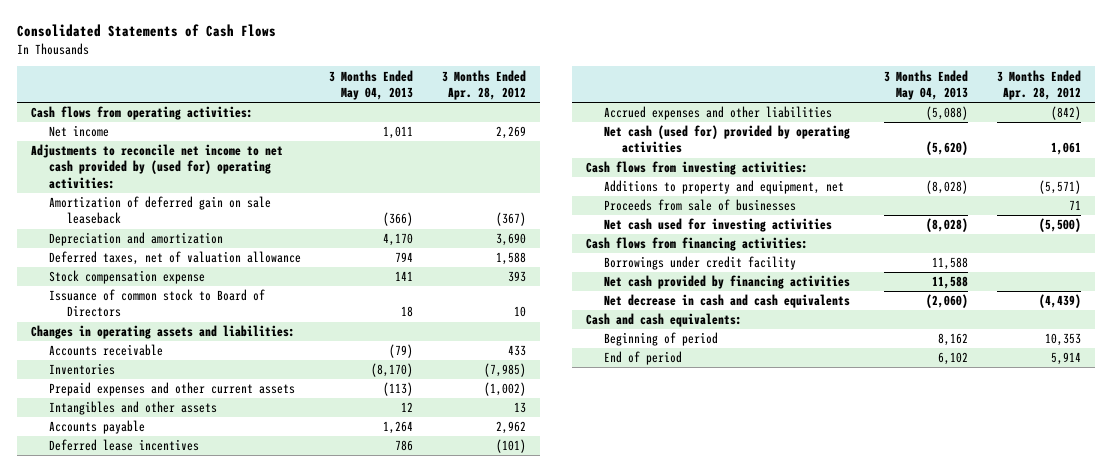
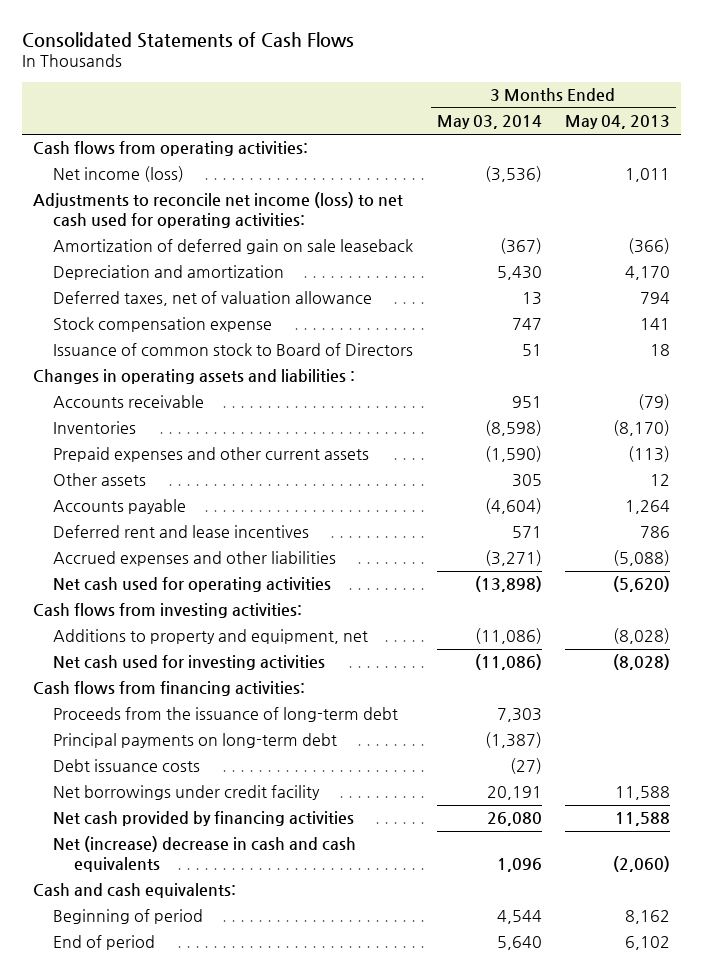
[441,69,526,100] 3 Months Ended Apr. 28, 2012 -> none
none -> [436,115,542,130] May 03, 2014
[48,125,109,138] Net income -> [53,166,185,183] Net income (loss)
[30,144,283,189] Adjustments to reconcile net income to net cash provided by (used for) operating activities: -> [33,192,404,228] Adjustments to reconcile net income (loss) to net cash used for operating activities:
[30,325,295,340] Changes in operating assets and liabilities: -> [33,369,356,385] Changes in operating assets and liabilities :
[48,401,217,416] Intangibles and other assets -> [53,473,147,487] Other assets
[48,439,199,452] Deferred lease incentives -> [53,525,310,539] Deferred rent and lease incentives
[604,125,851,154] Net cash (used for) provided by operating activities -> [53,577,332,593] Net cash used for operating activities
[604,199,797,212] Proceeds from sale of businesses -> none
none -> [53,707,399,723] Proceeds from the issuance of long-term debt
none -> [53,733,338,749] Principal payments on long-term debt
none -> [53,759,201,773] Debt issuance costs
[604,256,797,271] Borrowings under credit facility -> [53,785,321,801] Net borrowings under credit facility
[604,294,851,309] Net decrease in cash and cash equivalents -> [53,836,357,872] Net (increase) decrease in cash and cash equivalents

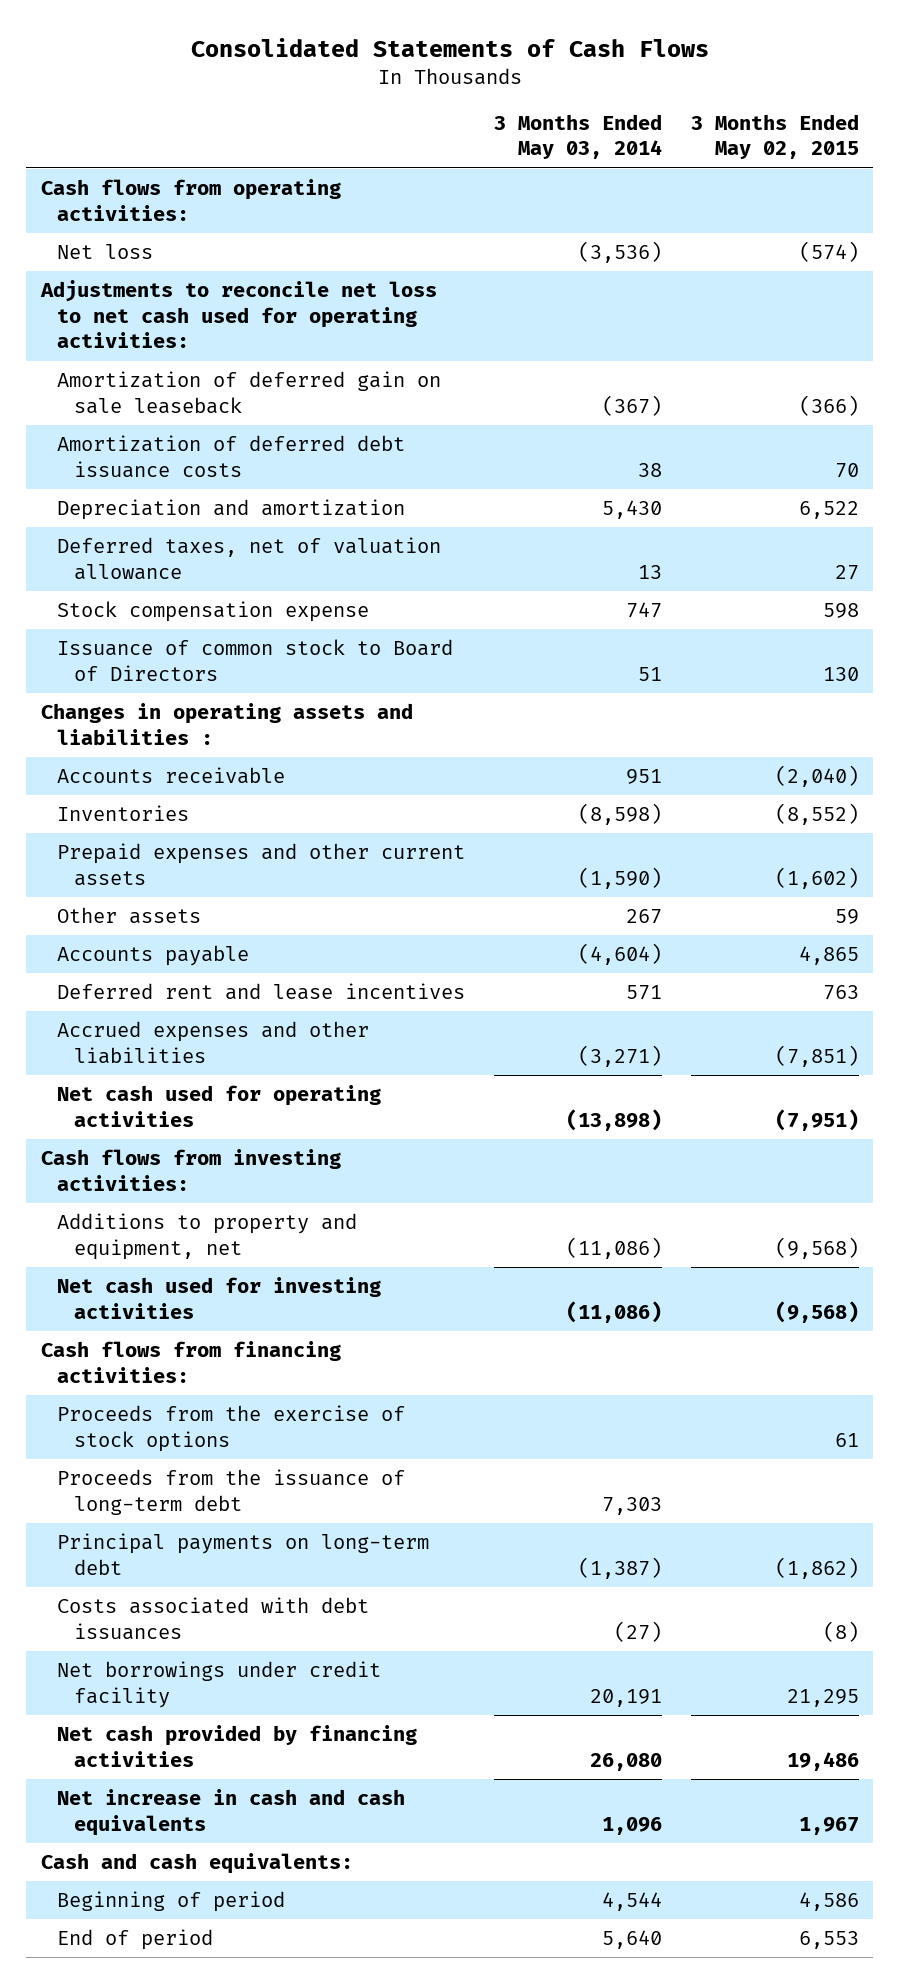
[564,115,670,130] May 04, 2013 -> none
none -> [690,113,859,160] 3 Months Ended May 02, 2015
[53,166,185,183] Net income (loss) -> [57,244,154,260] Net loss
[33,192,404,228] Adjustments to reconcile net income (loss) to net cash used for operating activities: -> [39,280,437,349] Adjustments to reconcile net loss to net cash used for operating activities:
none -> [57,435,406,478] Amortization of deferred debt issuance costs
[511,474,542,488] 305 -> [625,909,662,925] 267
none -> [57,1405,406,1452] Proceeds from the exercise of stock options
[53,759,201,773] Debt issuance costs -> [57,1597,370,1640] Costs associated with debt issuances
[53,836,357,872] Net (increase) decrease in cash and cash equivalents -> [57,1789,406,1836] Net increase in cash and cash equivalents

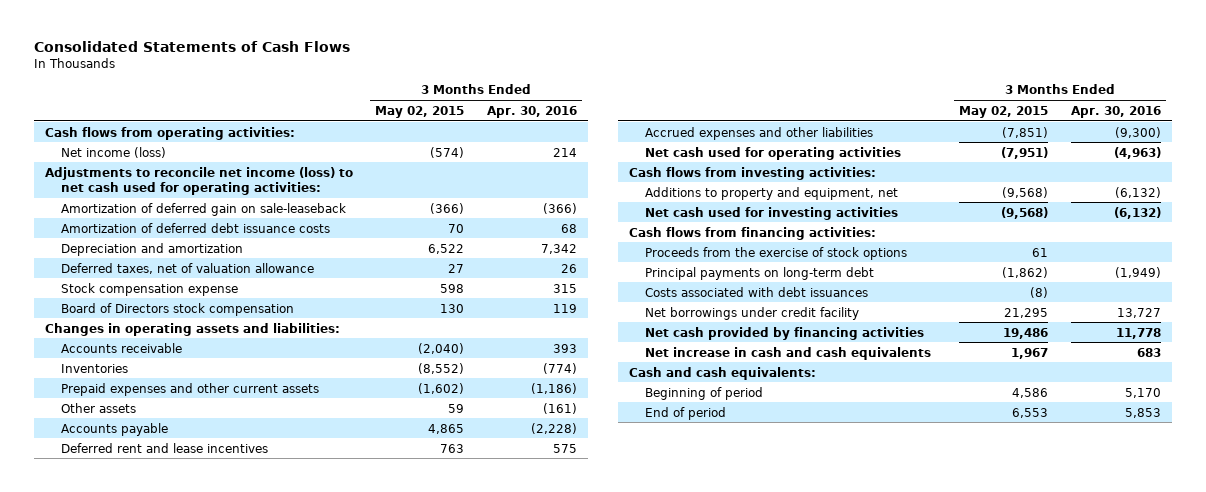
[493,113,662,160] 3 Months Ended May 03, 2014 -> none
none -> [486,105,577,118] Apr. 30, 2016
[57,244,154,260] Net loss -> [61,146,167,158] Net income (loss)
[39,280,437,349] Adjustments to reconcile net loss to net cash used for operating activities: -> [44,166,353,195] Adjustments to reconcile net income (loss) to net cash used for operating activities:
[57,371,442,414] Amortization of deferred gain on sale leaseback -> [61,202,347,216] Amortization of deferred gain on sale-leaseback
[57,639,454,681] Issuance of common stock to Board of Directors -> [61,302,295,316] Board of Directors stock compensation
[40,703,413,745] Changes in operating assets and liabilities : -> [44,322,340,336] Changes in operating assets and liabilities:
[57,1469,406,1515] Proceeds from the issuance of long-term debt -> none

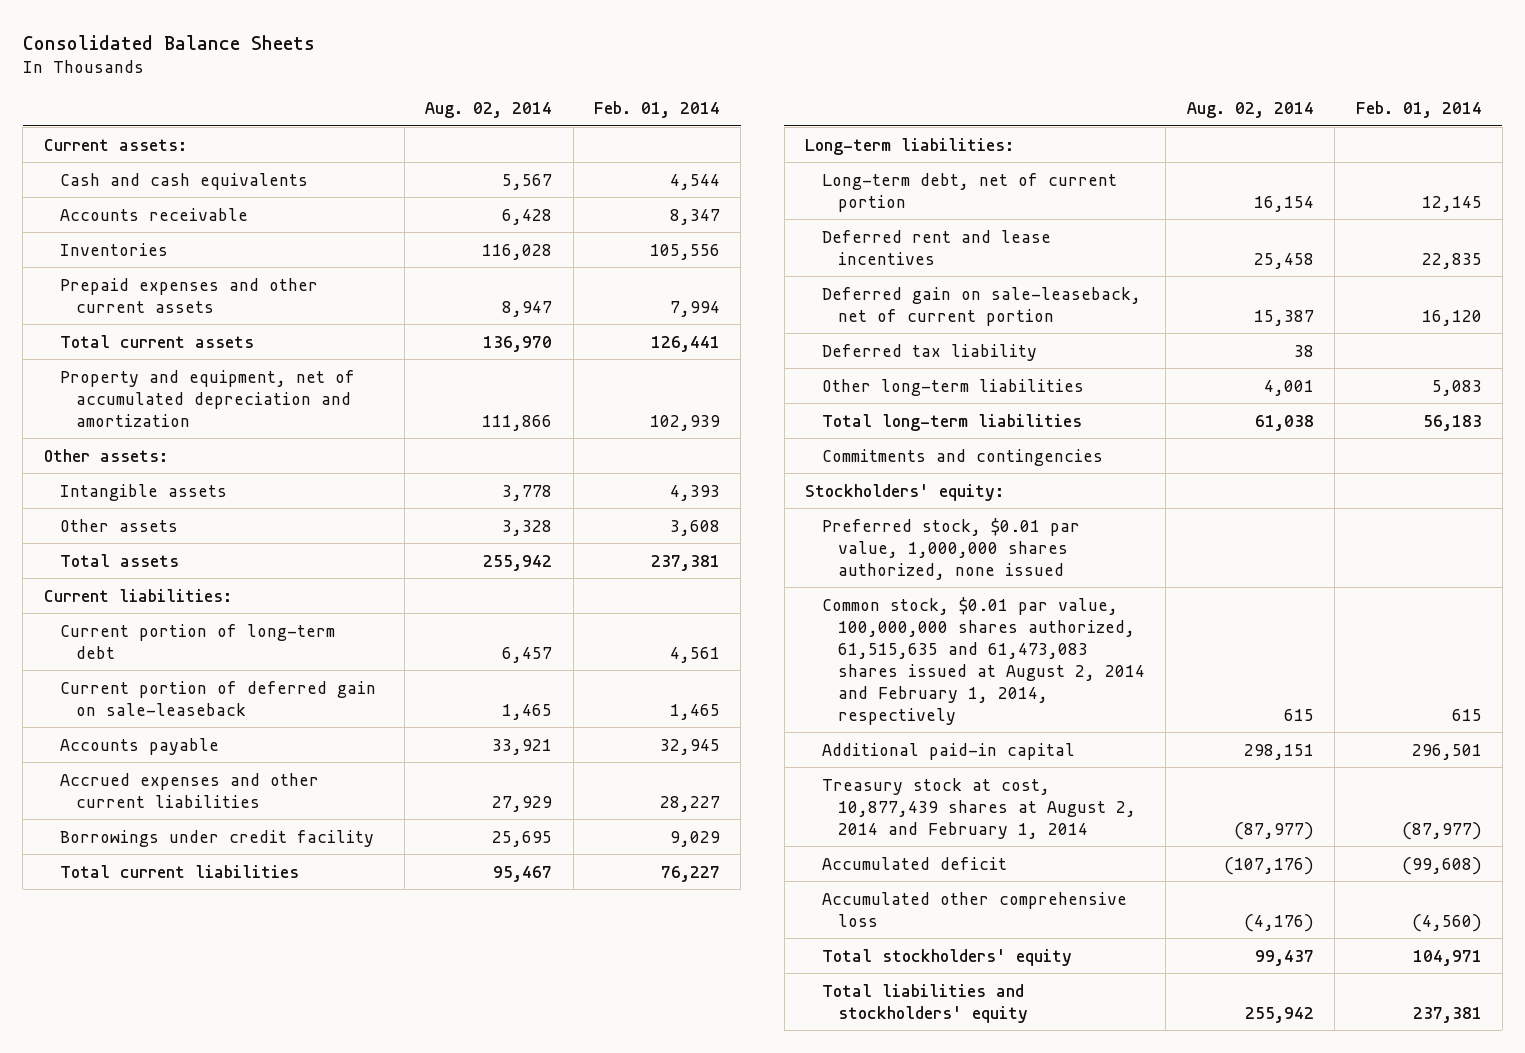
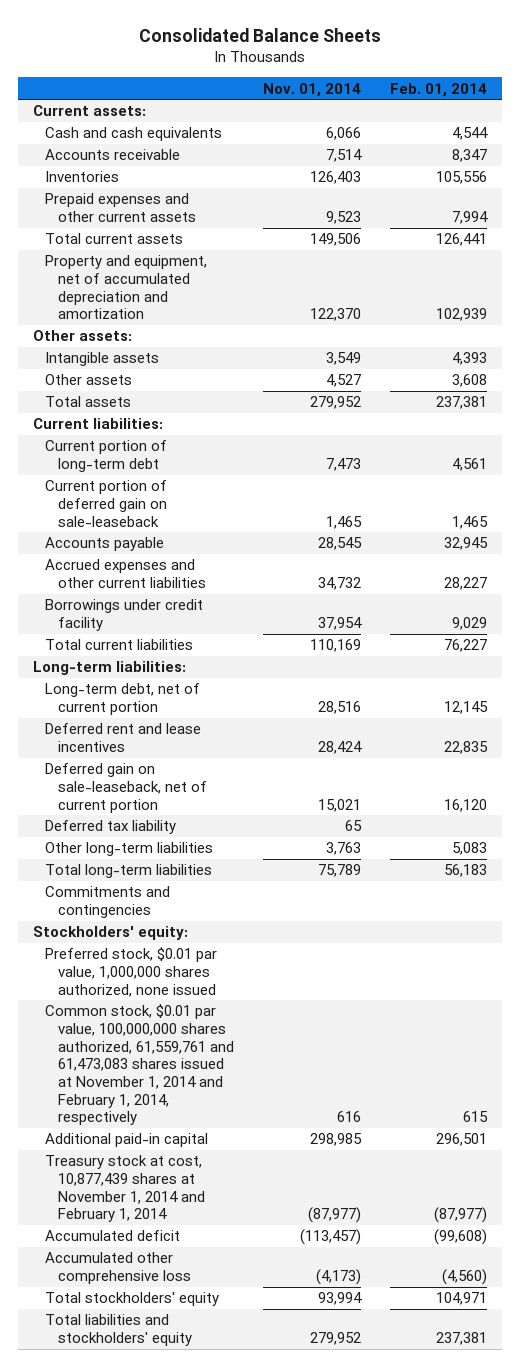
[425,101,553,118] Aug. 02, 2014 -> none
none -> [262,82,361,97] Nov. 01, 2014
[821,596,1145,725] Common stock, $0.01 par value, 100,000,000 shares authorized, 61,515,635 and 61,473,083 shares issued at August 2, 2014 and February 1, 2014, respectively -> [45,1004,234,1126] Common stock, $0.01 par value, 100,000,000 shares authorized, 61,559,761 and 61,473,083 shares issued at November 1, 2014 and February 1, 2014, respectively
[821,777,1136,839] Treasury stock at cost, 10,877,439 shares at August 2, 2014 and February 1, 2014 -> [45,1155,205,1223] Treasury stock at cost, 10,877,439 shares at November 1, 2014 and February 1, 2014

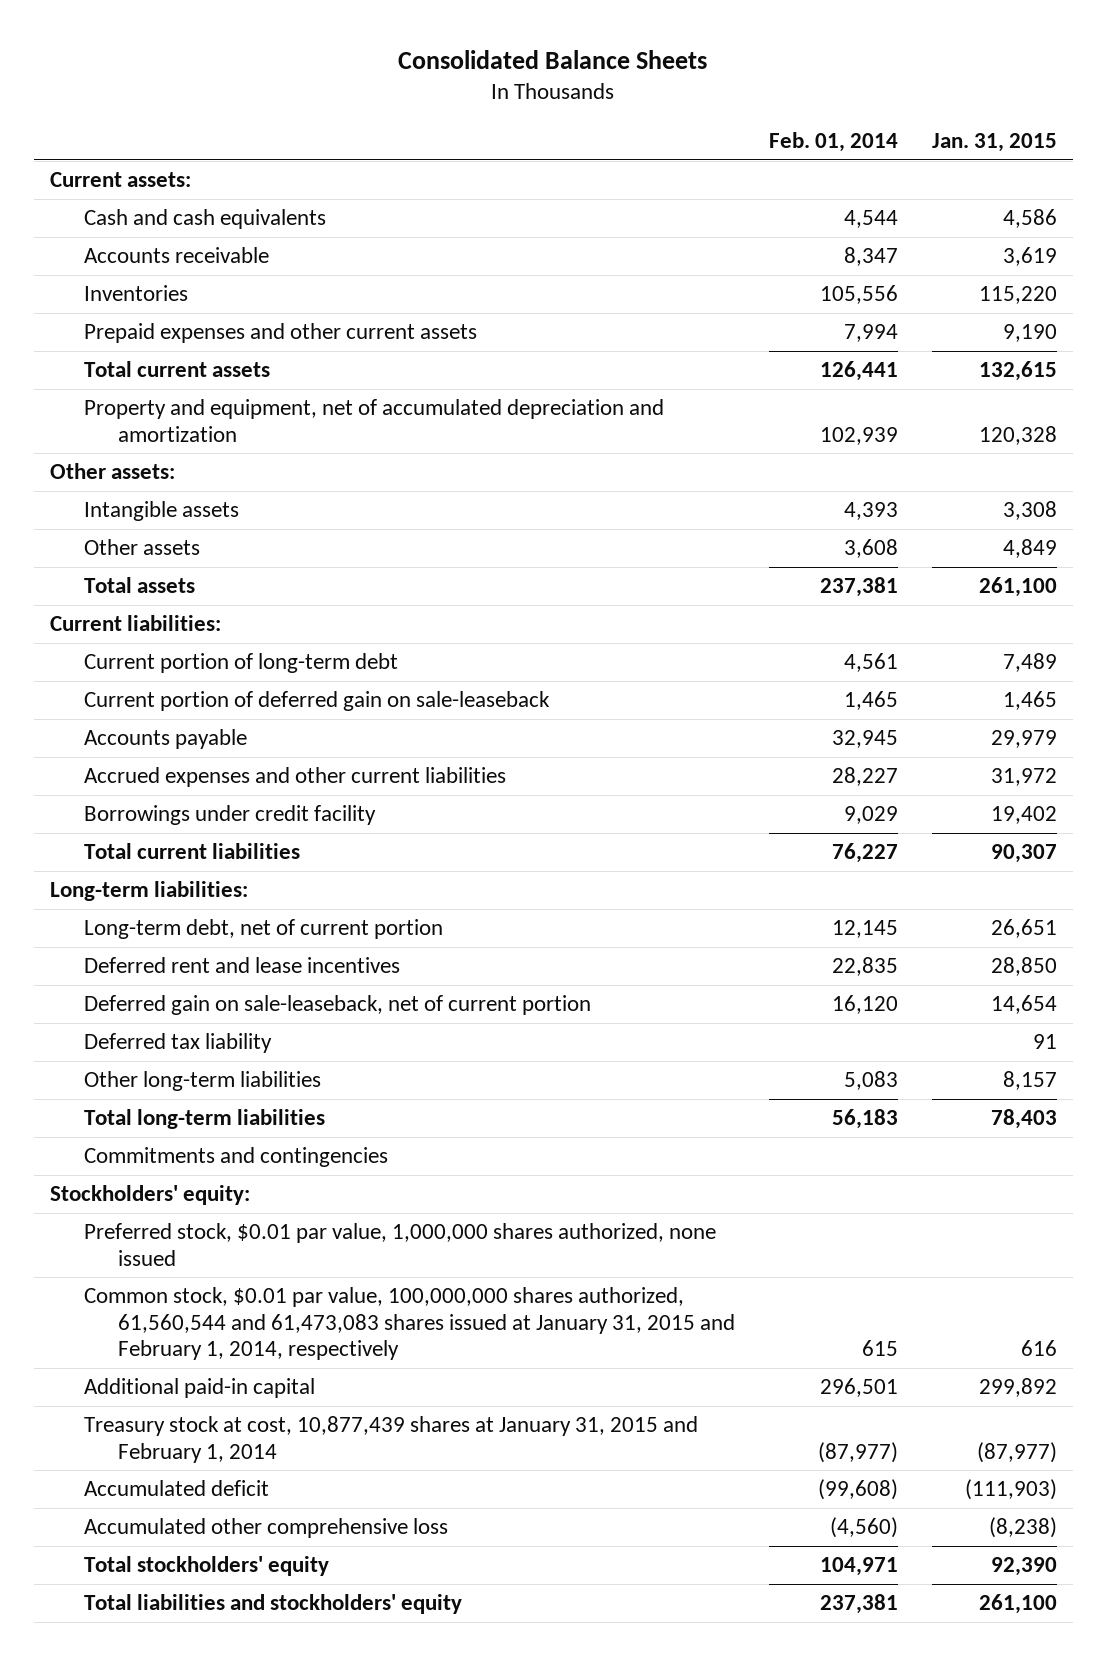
[262,82,361,97] Nov. 01, 2014 -> none
none -> [931,133,1057,153] Jan. 31, 2015
[45,1004,234,1126] Common stock, $0.01 par value, 100,000,000 shares authorized, 61,559,761 and 61,473,083 shares issued at November 1, 2014 and February 1, 2014, respectively -> [84,1287,736,1361] Common stock, $0.01 par value, 100,000,000 shares authorized, 61,560,544 and 61,473,083 shares issued at January 31, 2015 and February 1, 2014, respectively
[45,1155,205,1223] Treasury stock at cost, 10,877,439 shares at November 1, 2014 and February 1, 2014 -> [84,1416,699,1463] Treasury stock at cost, 10,877,439 shares at January 31, 2015 and February 1, 2014

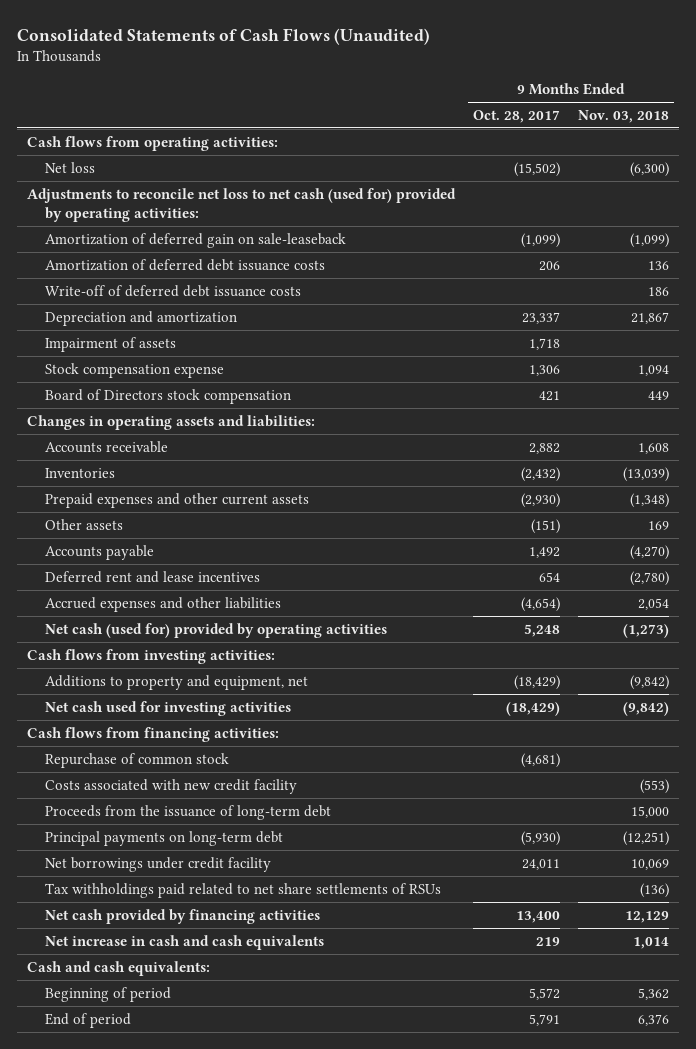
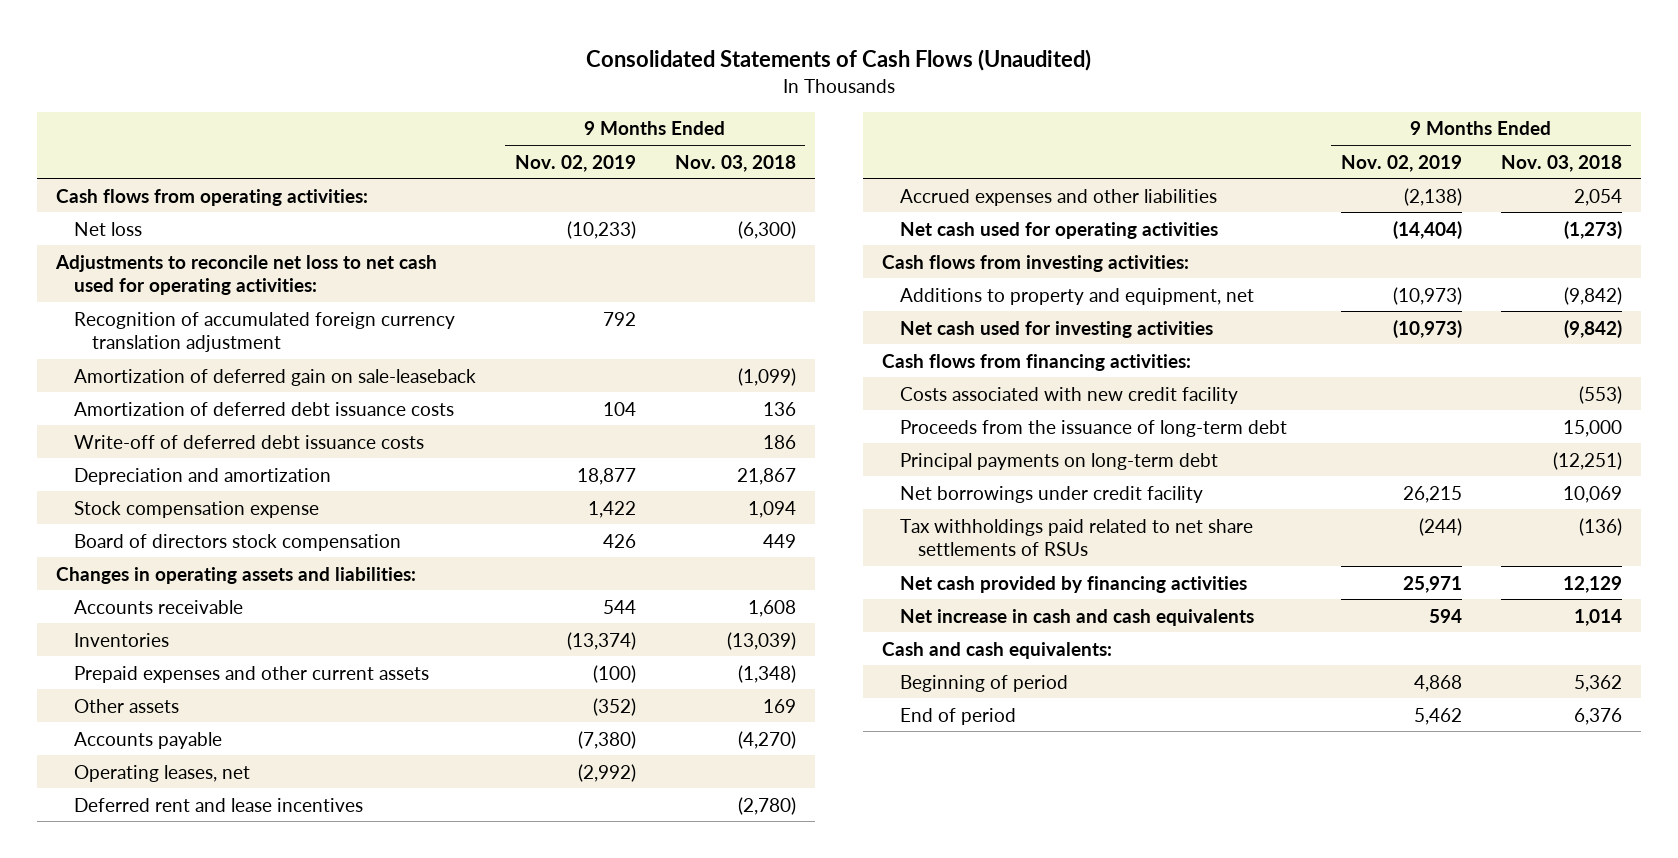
[473,110,561,124] Oct. 28, 2017 -> none
none -> [514,154,636,172] Nov. 02, 2019
[26,187,456,222] Adjustments to reconcile net loss to net cash (used for) provided by operating activities: -> [55,254,438,295] Adjustments to reconcile net loss to net cash used for operating activities:
none -> [74,311,456,352] Recognition of accumulated foreign currency translation adjustment
[44,336,176,352] Impairment of assets -> none
[44,388,291,404] Board of Directors stock compensation -> [74,533,402,551] Board of directors stock compensation
none -> [74,764,251,782] Operating leases, net
[44,622,387,638] Net cash (used for) provided by operating activities -> [899,221,1218,239] Net cash used for operating activities
[44,752,229,768] Repurchase of common stock -> none

